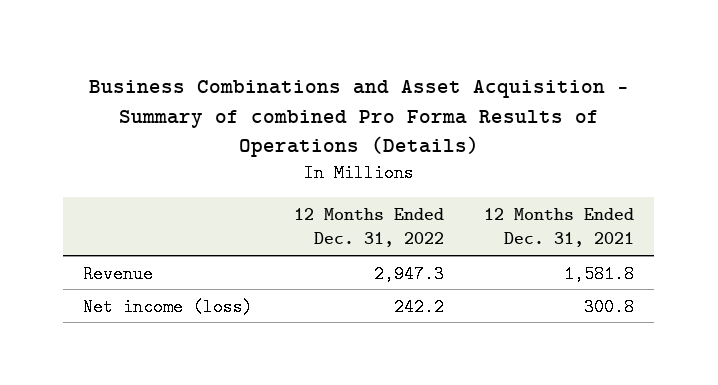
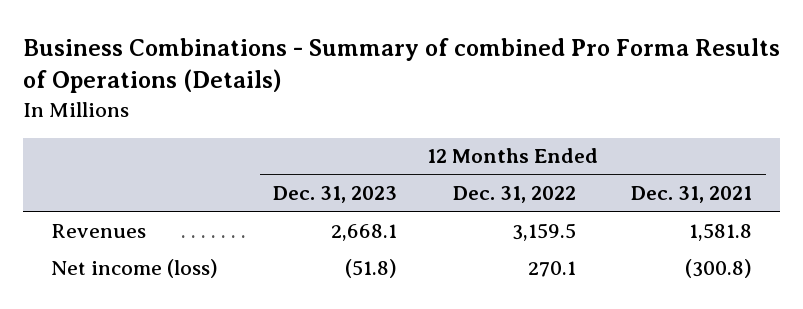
[88,79,629,158] Business Combinations and Asset Acquisition - Summary of combined Pro Forma Results of Operations (Details) -> [23,37,781,94] Business Combinations - Summary of combined Pro Forma Results of Operations (Details)
none -> [273,185,398,203] Dec. 31, 2023
[83,264,154,283] Revenue -> none
none -> [50,223,146,238] Revenues
[393,297,444,316] 242.2 -> [527,260,576,277] 270.1
[584,297,635,316] 300.8 -> [685,258,753,278] (300.8)

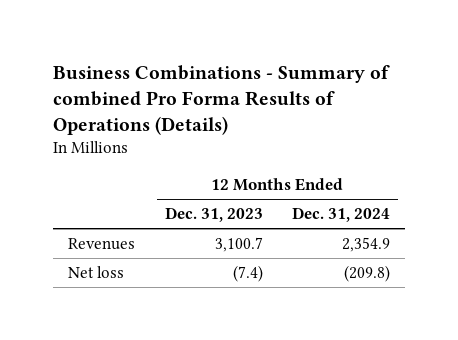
[452,185,576,203] Dec. 31, 2022 -> none
[631,185,753,203] Dec. 31, 2021 -> none
none -> [292,207,391,223] Dec. 31, 2024
[331,223,398,241] 2,668.1 -> [214,236,263,252] 3,100.7
[50,258,218,278] Net income (loss) -> [67,265,124,278] Net loss
[345,258,398,278] (51.8) -> [232,264,263,282] (7.4)

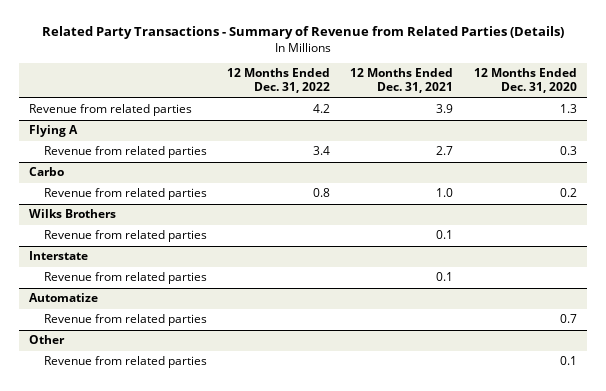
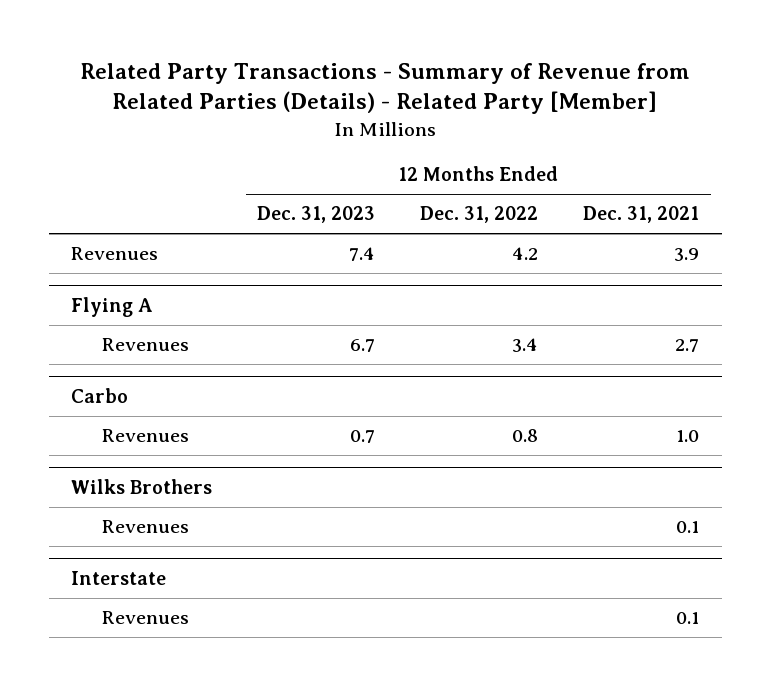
[41,26,564,40] Related Party Transactions - Summary of Revenue from Related Parties (Details) -> [80,62,691,115] Related Party Transactions - Summary of Revenue from Related Parties (Details) - Related Party [Member]
[473,68,577,94] 12 Months Ended Dec. 31, 2020 -> none
none -> [257,206,376,224] Dec. 31, 2023
[29,104,193,117] Revenue from related parties -> [71,247,159,261] Revenues
[43,146,207,159] Revenue from related parties -> [101,338,189,352] Revenues
[43,188,207,201] Revenue from related parties -> none
none -> [101,429,189,443] Revenues
[43,230,207,243] Revenue from related parties -> none
none -> [101,520,189,534] Revenues
[43,272,207,285] Revenue from related parties -> none
[29,293,99,303] Automatize -> none
[43,314,207,327] Revenue from related parties -> none
[29,335,66,345] Other -> none
[43,356,207,369] Revenue from related parties -> none
none -> [101,611,189,625] Revenues

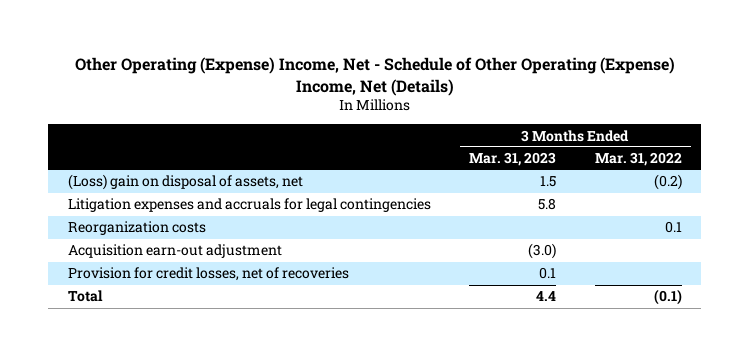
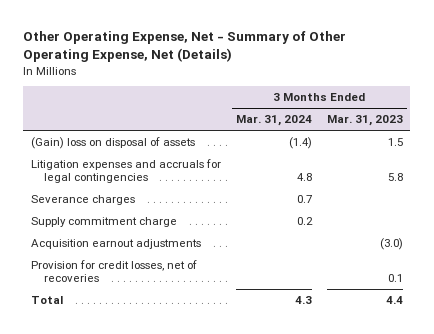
[74,56,675,96] Other Operating (Expense) Income, Net - Schedule of Other Operating (Expense) Income, Net (Details) -> [23,31,347,63] Other Operating Expense, Net - Summary of Other Operating Expense, Net (Details)
[594,152,682,167] Mar. 31, 2022 -> none
none -> [235,115,312,127] Mar. 31, 2024
[67,174,303,191] (Loss) gain on disposal of assets, net -> [30,137,195,150] (Gain) loss on disposal of assets
[67,221,206,236] Reorganization costs -> none
none -> [30,195,135,206] Severance charges
none -> [30,217,177,228] Supply commitment charge
[67,244,282,259] Acquisition earn-out adjustment -> [30,239,201,250] Acquisition earnout adjustments

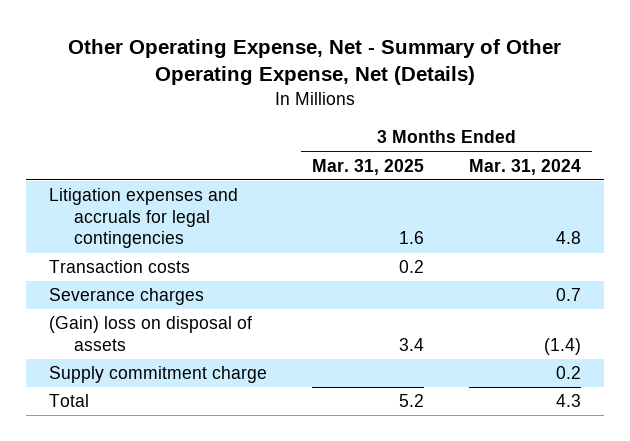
[326,115,403,127] Mar. 31, 2023 -> none
none -> [311,158,424,175] Mar. 31, 2025
none -> [48,260,190,274] Transaction costs
[30,137,195,150] (Gain) loss on disposal of assets -> [48,316,252,351] (Gain) loss on disposal of assets
[30,239,201,250] Acquisition earnout adjustments -> none
[30,260,197,283] Provision for credit losses, net of recoveries -> none

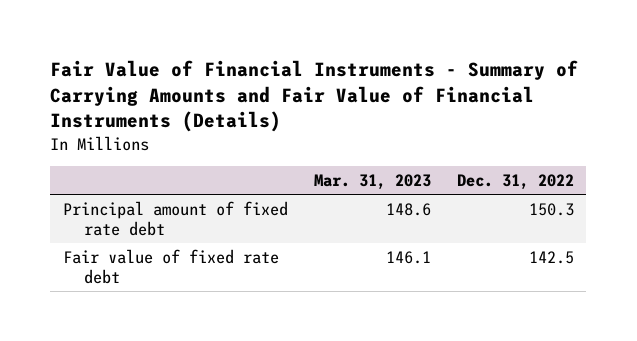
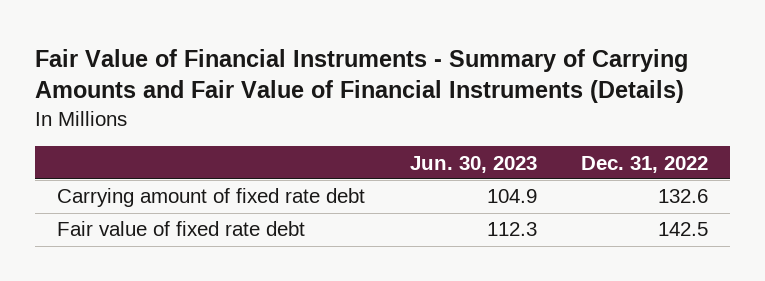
[313,174,431,191] Mar. 31, 2023 -> none
none -> [409,155,537,173] Jun. 30, 2023
[63,200,289,236] Principal amount of fixed rate debt -> [57,188,366,208] Carrying amount of fixed rate debt
[528,202,574,216] 150.3 -> [657,189,708,204] 132.6

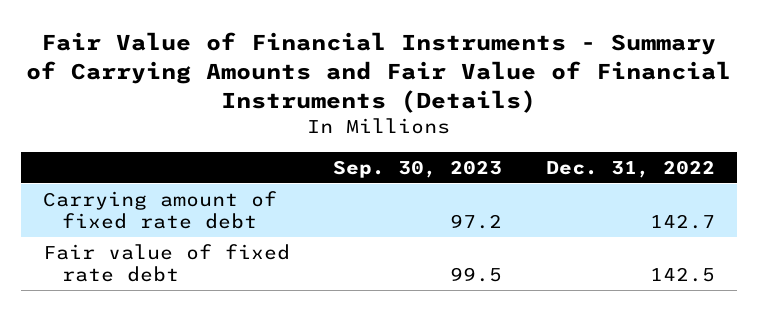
[409,155,537,173] Jun. 30, 2023 -> none
none -> [333,160,503,179] Sep. 30, 2023
[657,189,708,204] 132.6 -> [650,213,716,229] 142.7

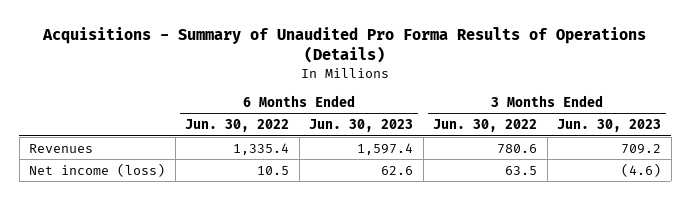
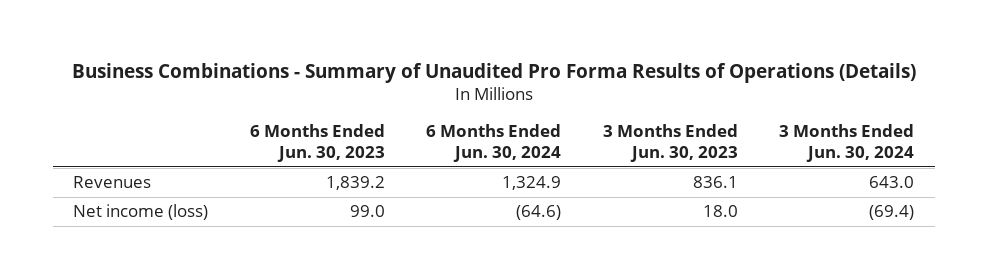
[42,26,647,64] Acquisitions - Summary of Unaudited Pro Forma Results of Operations (Details) -> [71,63,916,84] Business Combinations - Summary of Unaudited Pro Forma Results of Operations (Details)
[185,119,290,133] Jun. 30, 2022 -> none
[433,119,538,133] Jun. 30, 2022 -> none
none -> [426,124,562,162] 6 Months Ended Jun. 30, 2024
none -> [779,124,915,162] 3 Months Ended Jun. 30, 2024
[357,142,414,155] 1,597.4 -> [325,176,385,191] 1,839.2
[621,143,662,154] 709.2 -> [692,176,738,189] 836.1
[381,165,414,175] 62.6 -> [349,205,385,218] 99.0
[621,162,662,177] (4.6) -> [702,205,738,218] 18.0

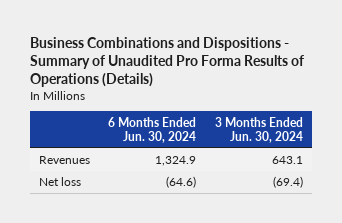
[71,63,916,84] Business Combinations - Summary of Unaudited Pro Forma Results of Operations (Details) -> [29,36,304,87] Business Combinations and Dispositions - Summary of Unaudited Pro Forma Results of Operations (Details)
[249,124,385,162] 6 Months Ended Jun. 30, 2023 -> none
[602,124,738,162] 3 Months Ended Jun. 30, 2023 -> none
[869,176,915,189] 643.0 -> [272,156,304,165] 643.1
[73,204,209,221] Net income (loss) -> [38,177,81,187] Net loss

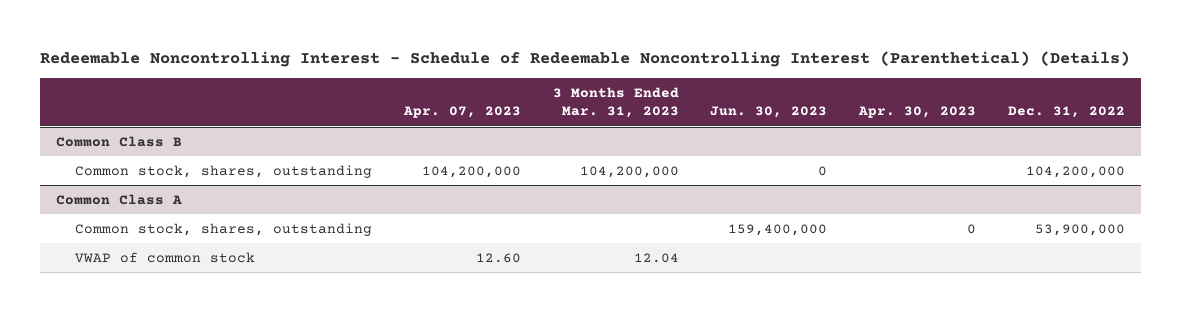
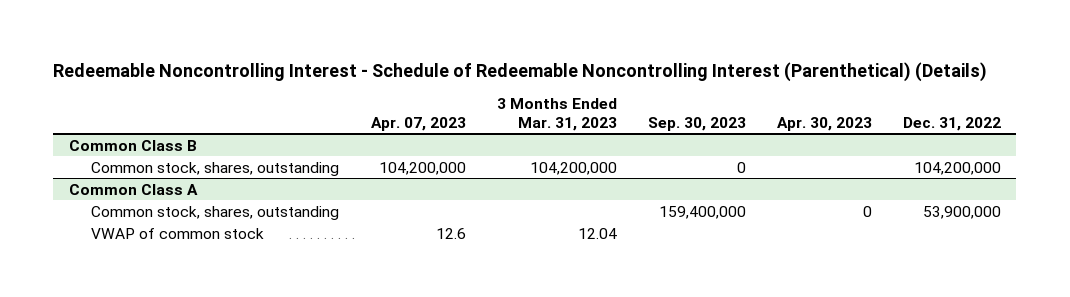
[710,106,828,119] Jun. 30, 2023 -> none
none -> [647,116,746,131] Sep. 30, 2023
[475,252,521,263] 12.60 -> [435,227,466,239] 12.6

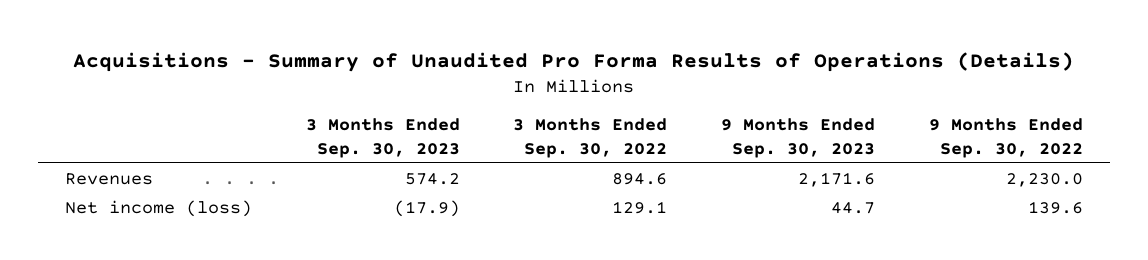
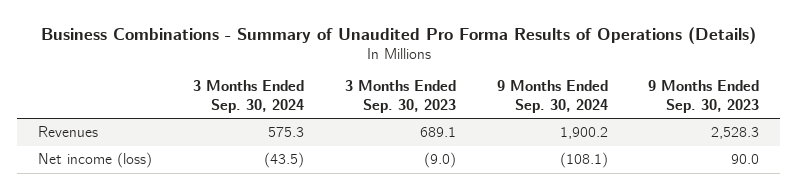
[72,51,1074,72] Acquisitions - Summary of Unaudited Pro Forma Results of Operations (Details) -> [40,26,756,44] Business Combinations - Summary of Unaudited Pro Forma Results of Operations (Details)
[513,118,668,158] 3 Months Ended Sep. 30, 2022 -> none
[928,118,1083,158] 9 Months Ended Sep. 30, 2022 -> none
none -> [192,80,304,114] 3 Months Ended Sep. 30, 2024
none -> [496,80,608,114] 9 Months Ended Sep. 30, 2024
[404,173,460,186] 574.2 -> [419,127,456,138] 689.1
[798,172,876,188] 2,171.6 -> [711,127,760,140] 2,528.3
[393,200,460,218] (17.9) -> [423,152,456,169] (9.0)
[831,202,876,215] 44.7 -> [731,154,760,165] 90.0

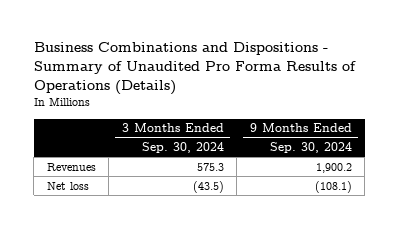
[40,26,756,44] Business Combinations - Summary of Unaudited Pro Forma Results of Operations (Details) -> [33,42,356,96] Business Combinations and Dispositions - Summary of Unaudited Pro Forma Results of Operations (Details)
[344,80,456,114] 3 Months Ended Sep. 30, 2023 -> none
[648,80,760,114] 9 Months Ended Sep. 30, 2023 -> none
[37,152,152,169] Net income (loss) -> [46,181,89,190] Net loss

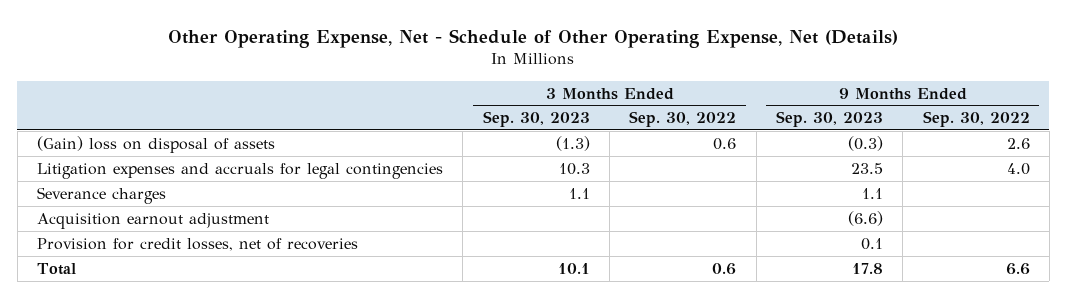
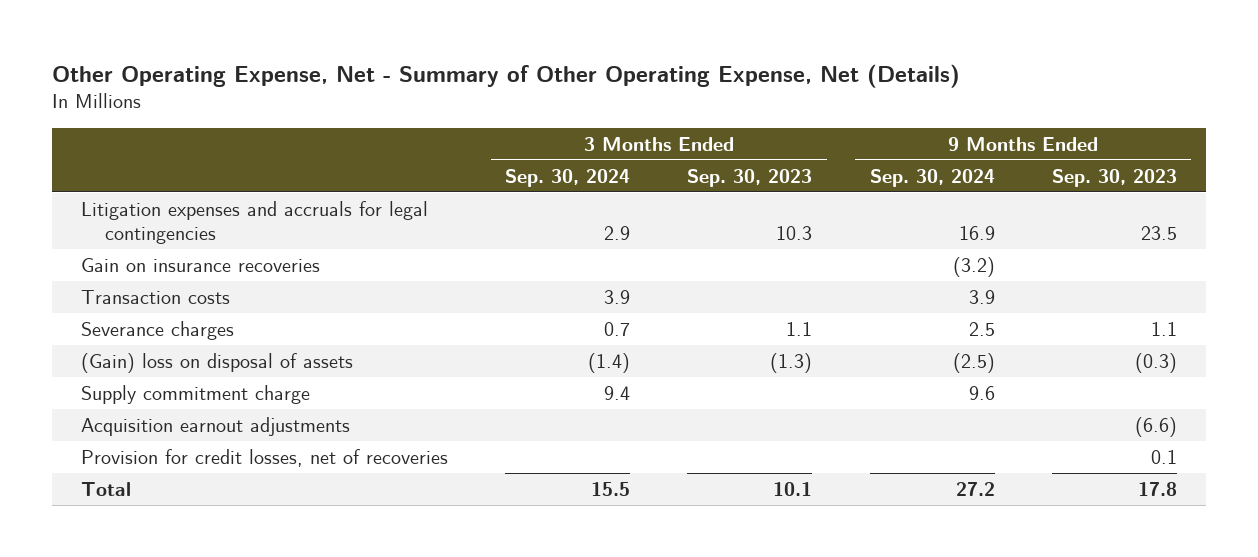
[168,28,899,48] Other Operating Expense, Net - Schedule of Other Operating Expense, Net (Details) -> [51,64,960,89] Other Operating Expense, Net - Summary of Other Operating Expense, Net (Details)
[629,111,737,128] Sep. 30, 2022 -> none
[922,111,1030,128] Sep. 30, 2022 -> none
none -> [505,168,631,187] Sep. 30, 2024
none -> [869,168,995,187] Sep. 30, 2024
none -> [80,257,320,272] Gain on insurance recoveries
none -> [80,289,230,304] Transaction costs
[37,135,276,153] (Gain) loss on disposal of assets -> [80,352,353,373] (Gain) loss on disposal of assets
none -> [80,384,310,404] Supply commitment charge
[37,212,270,229] Acquisition earnout adjustment -> [80,416,350,436] Acquisition earnout adjustments

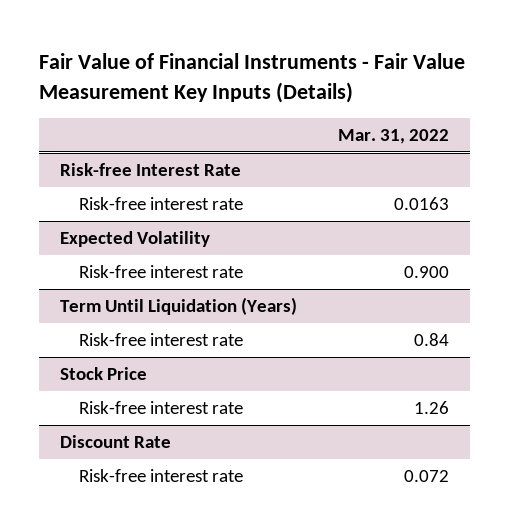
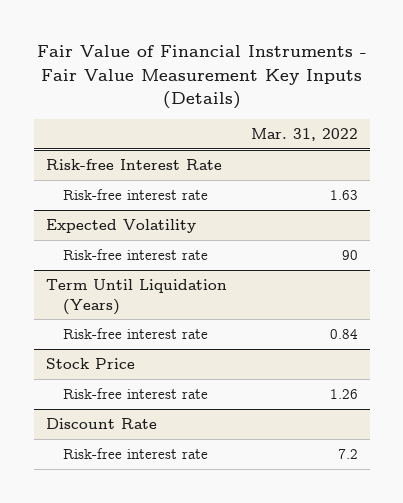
[394,197,450,211] 0.0163 -> [329,190,358,201] 1.63
[404,266,450,279] 0.900 -> [341,250,358,261] 90
[404,470,450,483] 0.072 -> [337,449,358,460] 7.2

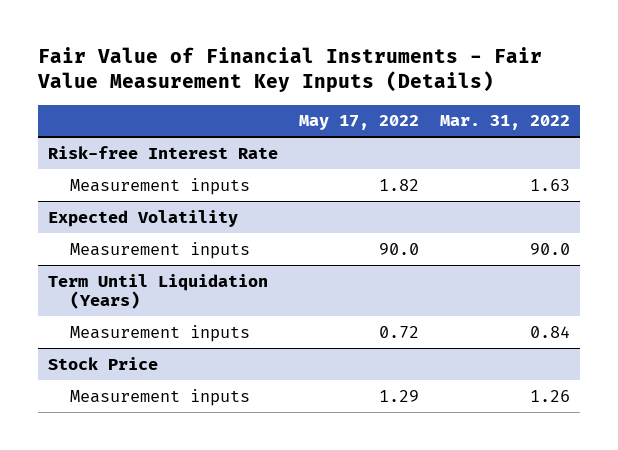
none -> [299,115,420,131] May 17, 2022
[62,189,208,201] Risk-free interest rate -> [70,177,251,195] Measurement inputs
[62,249,208,261] Risk-free interest rate -> none
none -> [70,241,251,259] Measurement inputs
[62,328,208,340] Risk-free interest rate -> [70,324,251,342] Measurement inputs
[45,418,157,430] Discount Rate -> none
[62,448,208,460] Risk-free interest rate -> none
[62,388,208,400] Risk-free interest rate -> [70,388,251,406] Measurement inputs

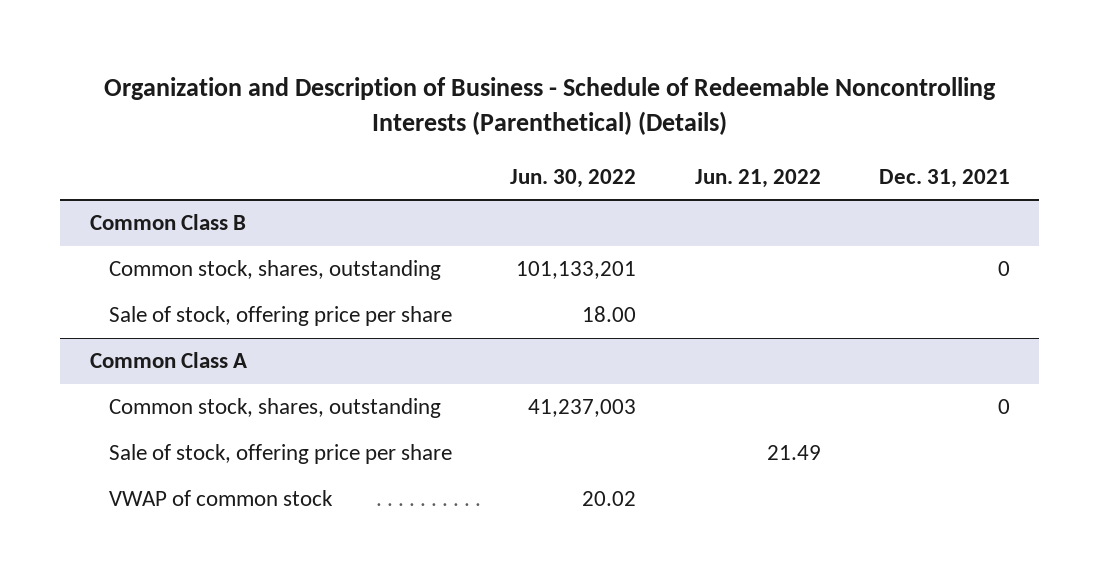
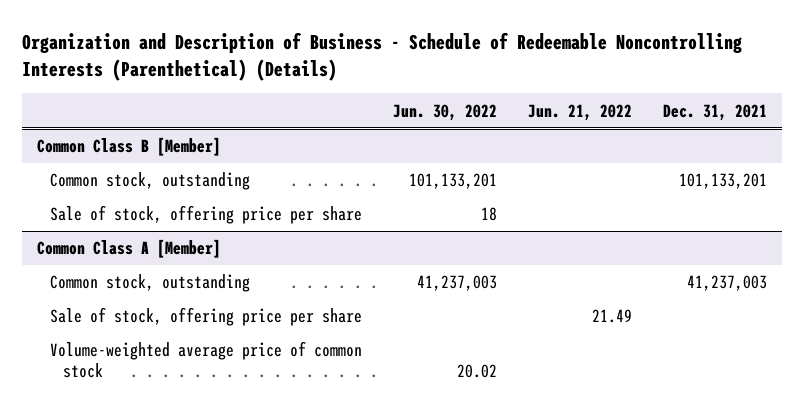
[89,214,246,231] Common Class B -> [37,137,222,157] Common Class B [Member]
[108,260,441,281] Common stock, shares, outstanding -> [50,172,251,191] Common stock, outstanding
[998,261,1011,277] 0 -> [678,173,767,190] 101,133,201
[582,306,637,323] 18.00 -> [481,207,498,222] 18
[89,352,247,369] Common Class A -> [37,239,222,259] Common Class A [Member]
[108,398,441,419] Common stock, shares, outstanding -> [50,274,251,293] Common stock, outstanding
[998,399,1011,415] 0 -> [686,275,767,292] 41,237,003
[108,490,333,507] VWAP of common stock -> [50,341,363,378] Volume-weighted average price of common stock

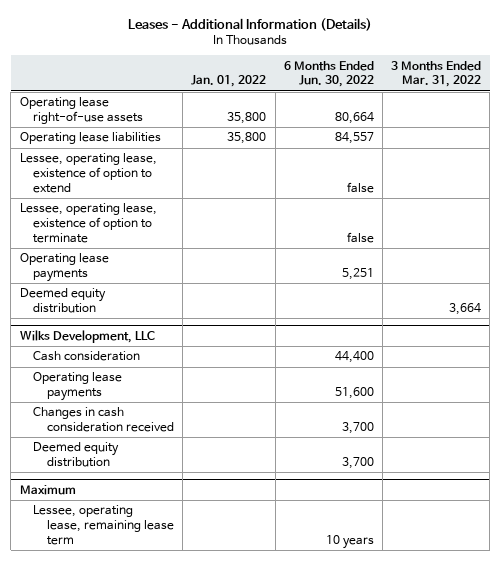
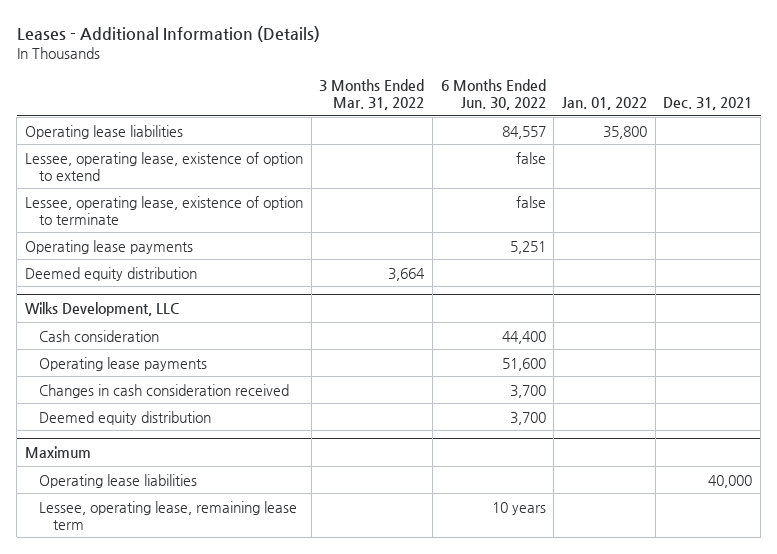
none -> [663,97,753,111] Dec. 31, 2021
[19,97,144,125] Operating lease right-of-use assets -> none
none -> [38,473,197,488] Operating lease liabilities

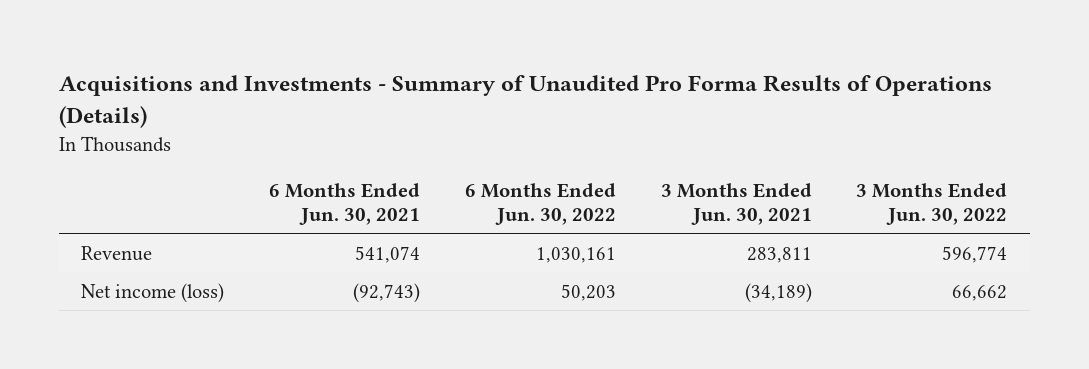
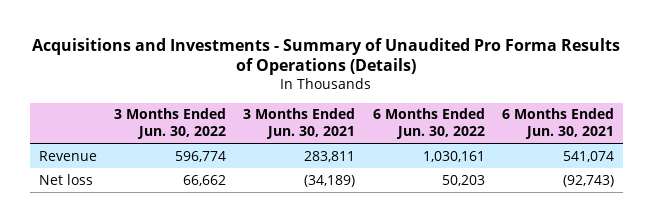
[81,282,225,303] Net income (loss) -> [38,173,93,185] Net loss

